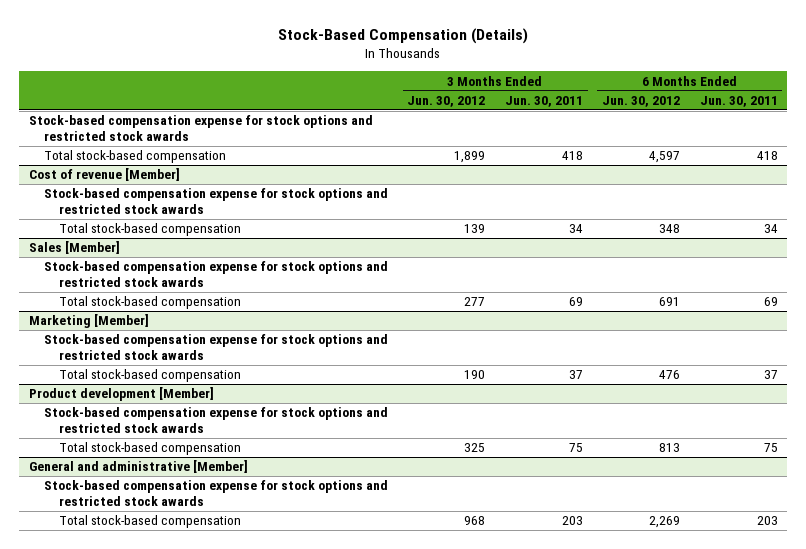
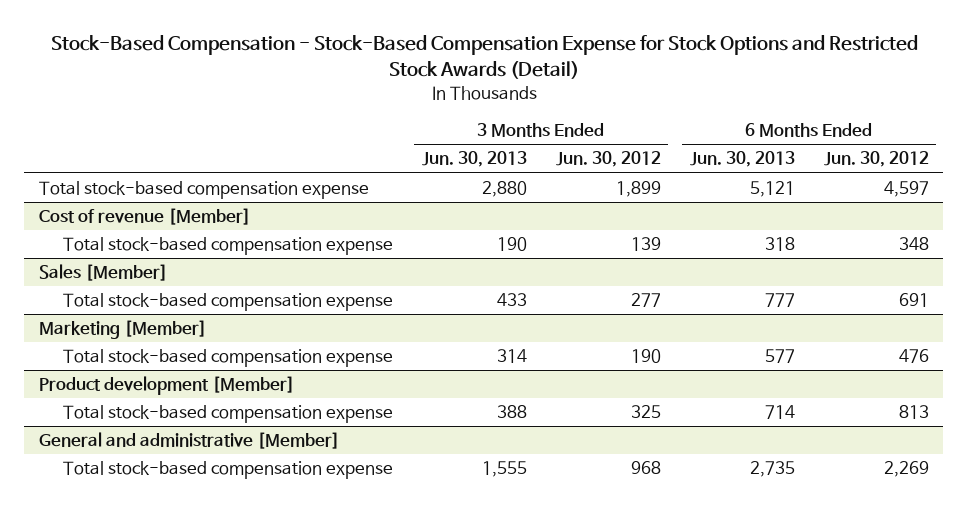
[278,27,529,44] Stock-Based Compensation (Details) -> [50,35,918,80] Stock-Based Compensation - Stock-Based Compensation Expense for Stock Options and Restricted Stock Awards (Detail)
[504,95,583,107] Jun. 30, 2011 -> none
[699,95,778,107] Jun. 30, 2011 -> none
none -> [421,151,527,168] Jun. 30, 2013
none -> [689,151,795,168] Jun. 30, 2013
[28,115,373,142] Stock-based compensation expense for stock options and restricted stock awards -> none
[43,150,226,164] Total stock-based compensation -> [38,181,369,200] Total stock-based compensation expense
[43,188,388,215] Stock-based compensation expense for stock options and restricted stock awards -> none
[59,223,242,237] Total stock-based compensation -> [62,237,393,256] Total stock-based compensation expense
[43,261,388,288] Stock-based compensation expense for stock options and restricted stock awards -> none
[59,296,242,310] Total stock-based compensation -> [62,293,393,312] Total stock-based compensation expense
[43,334,388,361] Stock-based compensation expense for stock options and restricted stock awards -> none
[59,369,242,383] Total stock-based compensation -> [62,349,393,368] Total stock-based compensation expense
[43,407,388,434] Stock-based compensation expense for stock options and restricted stock awards -> none
[59,442,242,456] Total stock-based compensation -> [62,405,393,424] Total stock-based compensation expense
[43,480,388,507] Stock-based compensation expense for stock options and restricted stock awards -> none
[59,515,242,529] Total stock-based compensation -> [62,461,393,480] Total stock-based compensation expense

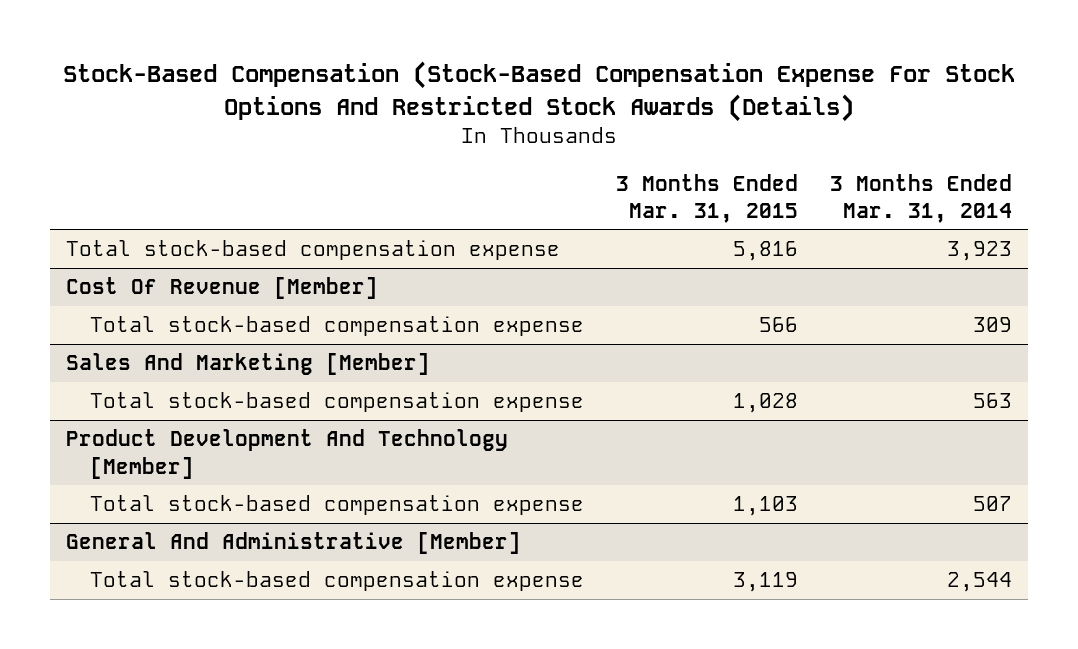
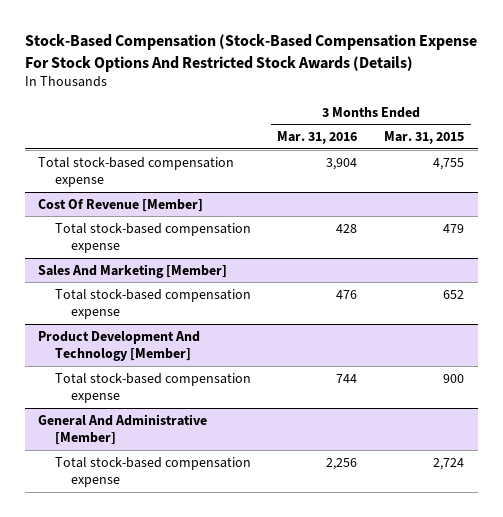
[830,173,1013,223] 3 Months Ended Mar. 31, 2014 -> none
none -> [277,131,358,145] Mar. 31, 2016
[733,241,799,262] 5,816 -> [433,157,465,170] 4,755
[759,317,799,333] 566 -> [443,223,465,233] 479
[733,393,799,414] 1,028 -> [443,289,465,299] 652
[733,496,799,517] 1,103 -> [443,373,465,383] 900
[733,572,799,593] 3,119 -> [433,457,465,470] 2,724

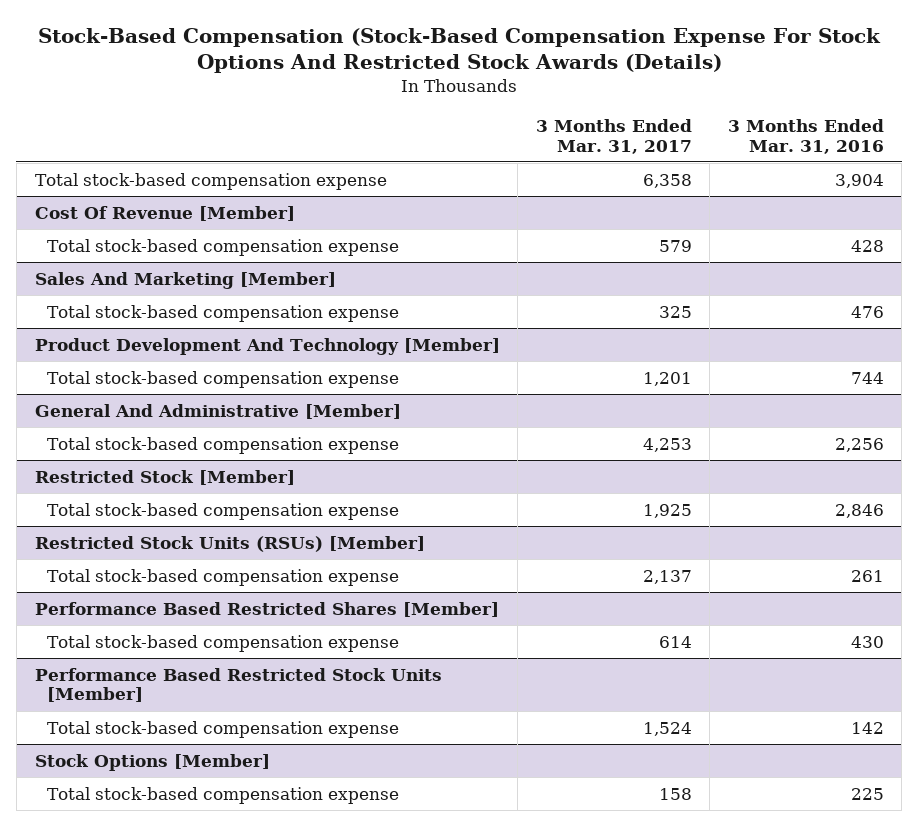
[384,131,465,145] Mar. 31, 2015 -> none
none -> [535,118,692,154] 3 Months Ended Mar. 31, 2017
none -> [34,469,295,485] Restricted Stock [Member]
none -> [47,502,400,520] Total stock-based compensation expense
none -> [34,535,425,552] Restricted Stock Units (RSUs) [Member]
none -> [47,568,400,586] Total stock-based compensation expense
none -> [34,601,499,617] Performance Based Restricted Shares [Member]
none -> [47,634,400,652] Total stock-based compensation expense
none -> [34,667,442,703] Performance Based Restricted Stock Units [Member]
none -> [47,720,400,738] Total stock-based compensation expense
none -> [34,753,270,771] Stock Options [Member]
none -> [47,786,400,804] Total stock-based compensation expense

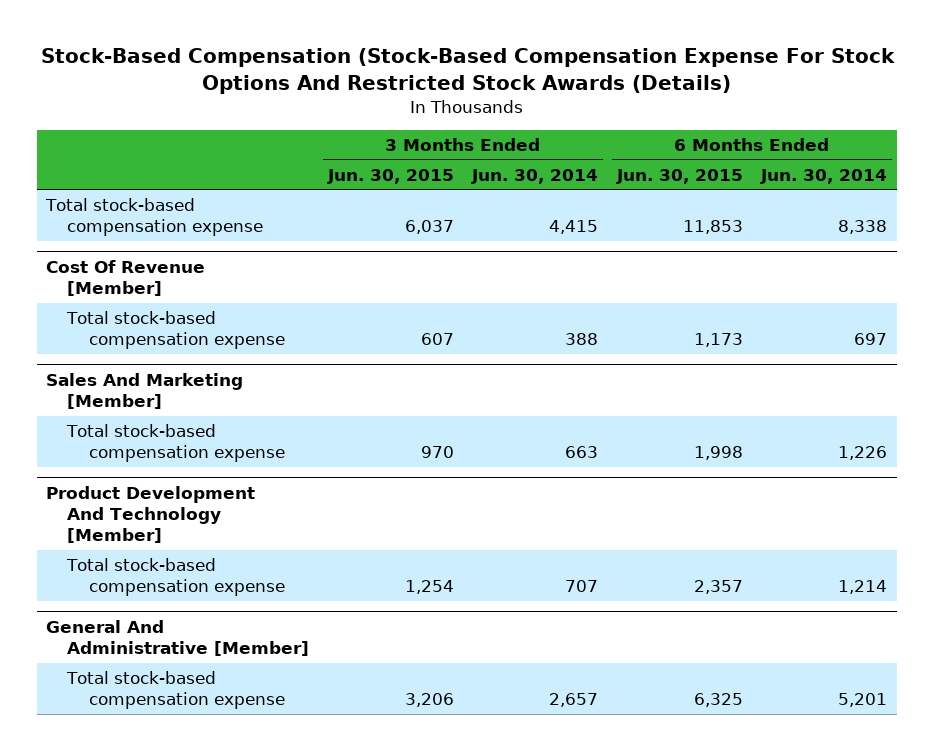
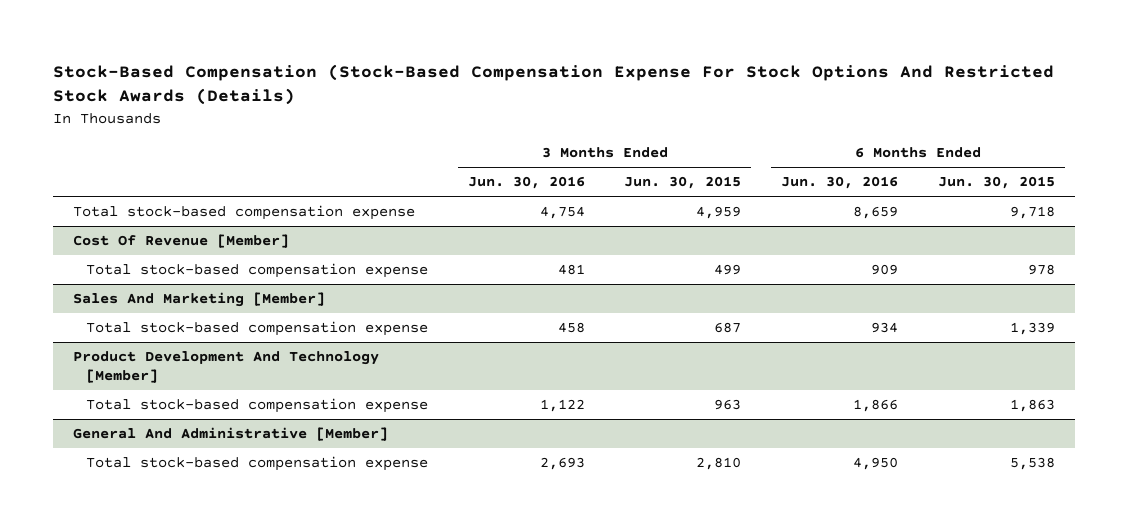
[471,168,599,184] Jun. 30, 2014 -> none
[760,168,888,184] Jun. 30, 2014 -> none
none -> [467,176,585,190] Jun. 30, 2016
none -> [781,176,899,190] Jun. 30, 2016
[404,220,454,235] 6,037 -> [696,206,742,220] 4,959
[682,220,743,235] 11,853 -> [1009,206,1055,220] 9,718
[420,333,454,346] 607 -> [714,264,742,276] 499
[693,333,743,348] 1,173 -> [1027,264,1055,276] 978
[420,446,454,459] 970 -> [714,322,742,334] 687
[693,446,743,461] 1,998 -> [1009,322,1055,336] 1,339
[404,580,454,595] 1,254 -> [714,399,742,411] 963
[693,580,743,595] 2,357 -> [1009,399,1055,413] 1,863
[404,693,454,708] 3,206 -> [696,457,742,471] 2,810
[693,693,743,708] 6,325 -> [1009,457,1055,471] 5,538

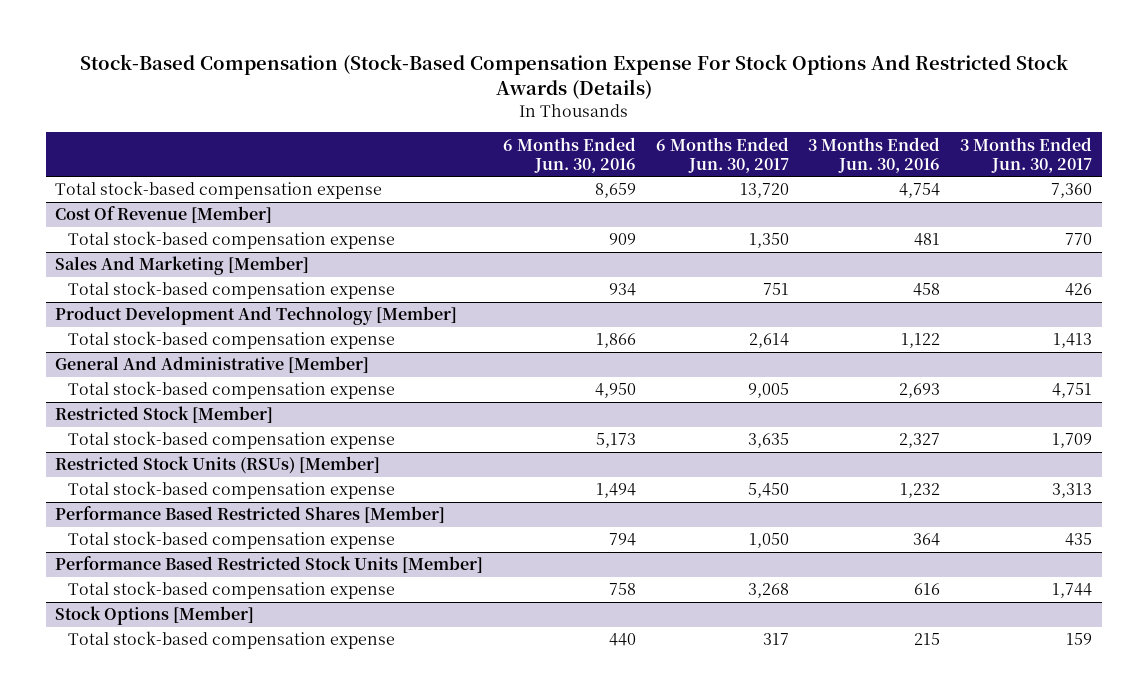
[624,176,742,190] Jun. 30, 2015 -> none
[937,176,1055,190] Jun. 30, 2015 -> none
none -> [655,136,789,173] 6 Months Ended Jun. 30, 2017
none -> [960,136,1093,173] 3 Months Ended Jun. 30, 2017
none -> [55,406,274,424] Restricted Stock [Member]
none -> [67,431,395,450] Total stock-based compensation expense
none -> [55,456,381,475] Restricted Stock Units (RSUs) [Member]
none -> [67,481,395,500] Total stock-based compensation expense
none -> [55,506,446,524] Performance Based Restricted Shares [Member]
none -> [67,531,395,550] Total stock-based compensation expense
none -> [55,556,484,574] Performance Based Restricted Stock Units [Member]
none -> [67,581,395,600] Total stock-based compensation expense
none -> [55,606,255,626] Stock Options [Member]
none -> [67,631,395,650] Total stock-based compensation expense

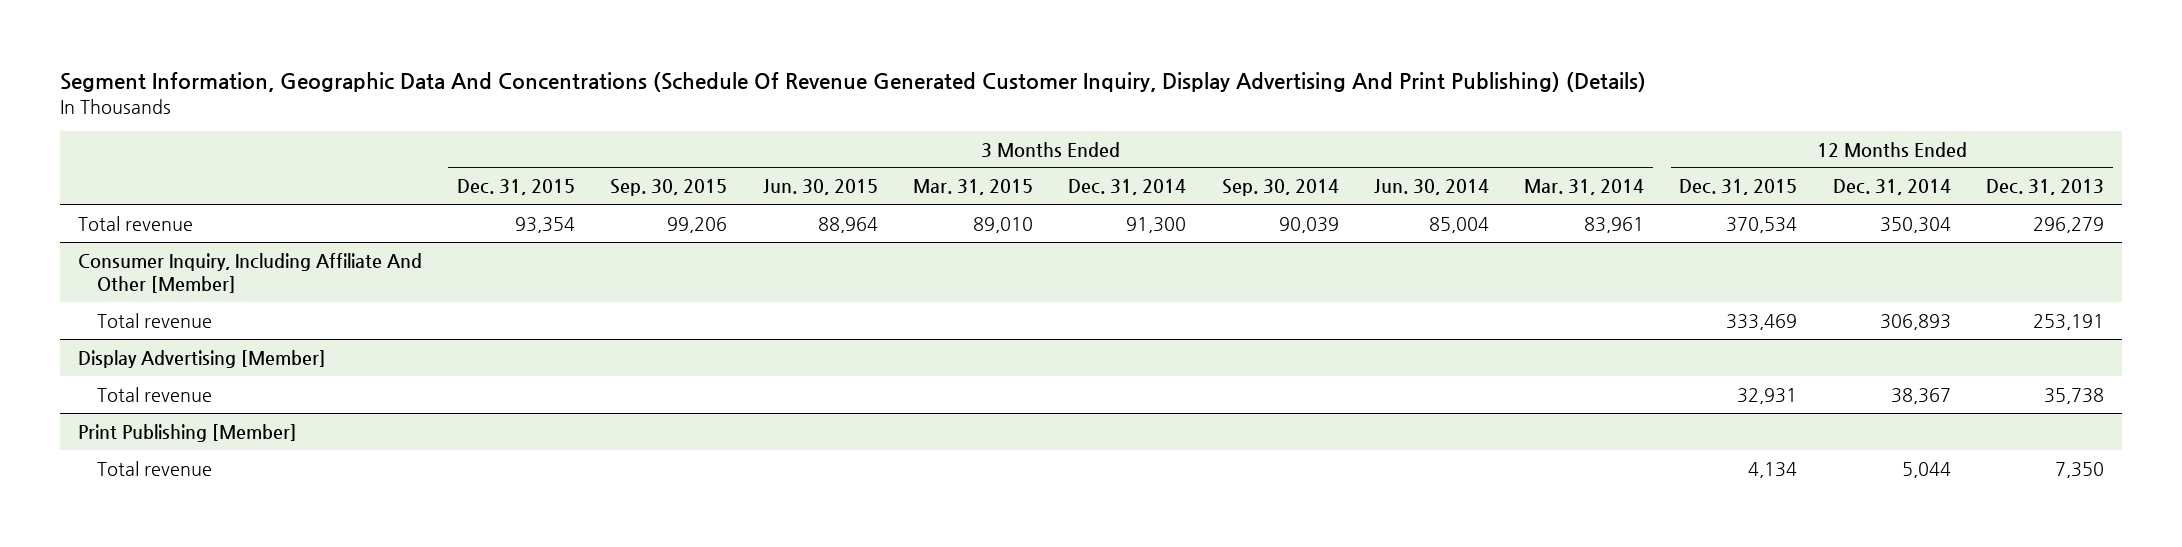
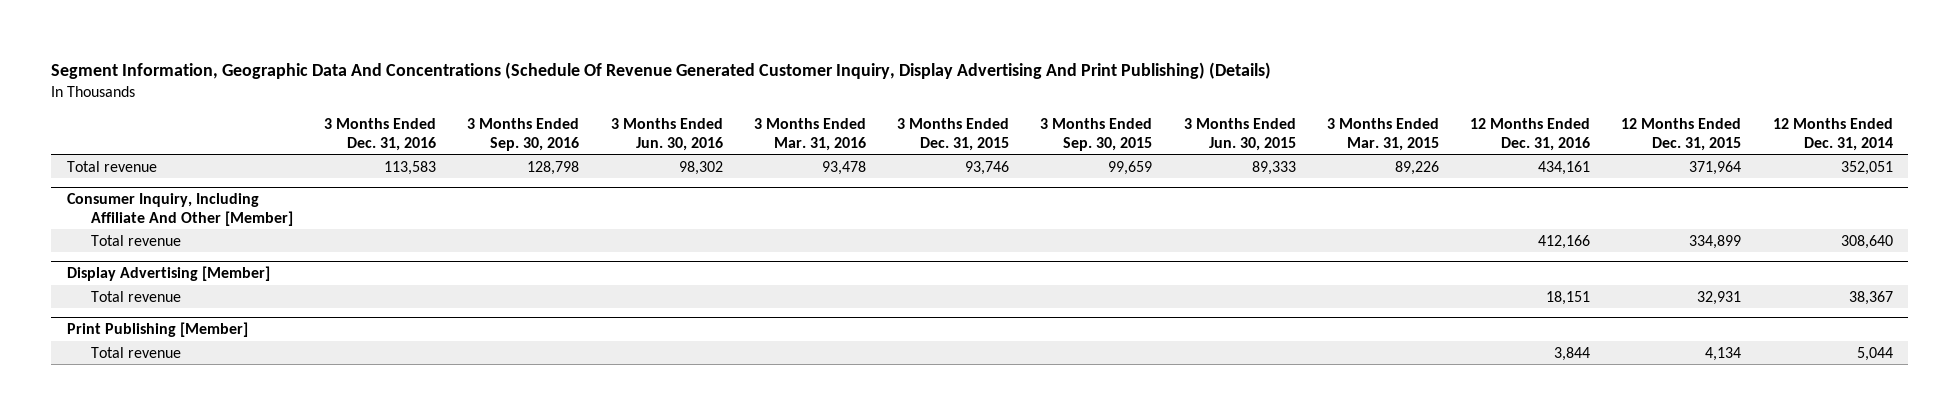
[1068,179,1187,196] Dec. 31, 2014 -> none
[1221,179,1339,197] Sep. 30, 2014 -> none
[1373,179,1489,196] Jun. 30, 2014 -> none
[1524,179,1645,196] Mar. 31, 2014 -> none
[1985,179,2104,196] Dec. 31, 2013 -> none
none -> [324,118,437,151] 3 Months Ended Dec. 31, 2016
none -> [467,118,580,151] 3 Months Ended Sep. 30, 2016
none -> [610,118,723,151] 3 Months Ended Jun. 30, 2016
none -> [753,118,866,151] 3 Months Ended Mar. 31, 2016
none -> [1470,118,1591,151] 12 Months Ended Dec. 31, 2016
[515,216,576,233] 93,354 -> [965,160,1010,175] 93,746
[667,216,728,233] 99,206 -> [1108,160,1153,175] 99,659
[817,216,878,233] 88,964 -> [1251,160,1296,175] 89,333
[973,216,1034,233] 89,010 -> [1394,160,1439,175] 89,226
[1726,216,1798,233] 370,534 -> [1689,160,1742,175] 371,964
[1879,216,1951,233] 350,304 -> [1840,160,1893,175] 352,051
[1726,313,1798,330] 333,469 -> [1689,234,1742,249] 334,899
[1879,313,1951,330] 306,893 -> [1840,234,1893,249] 308,640

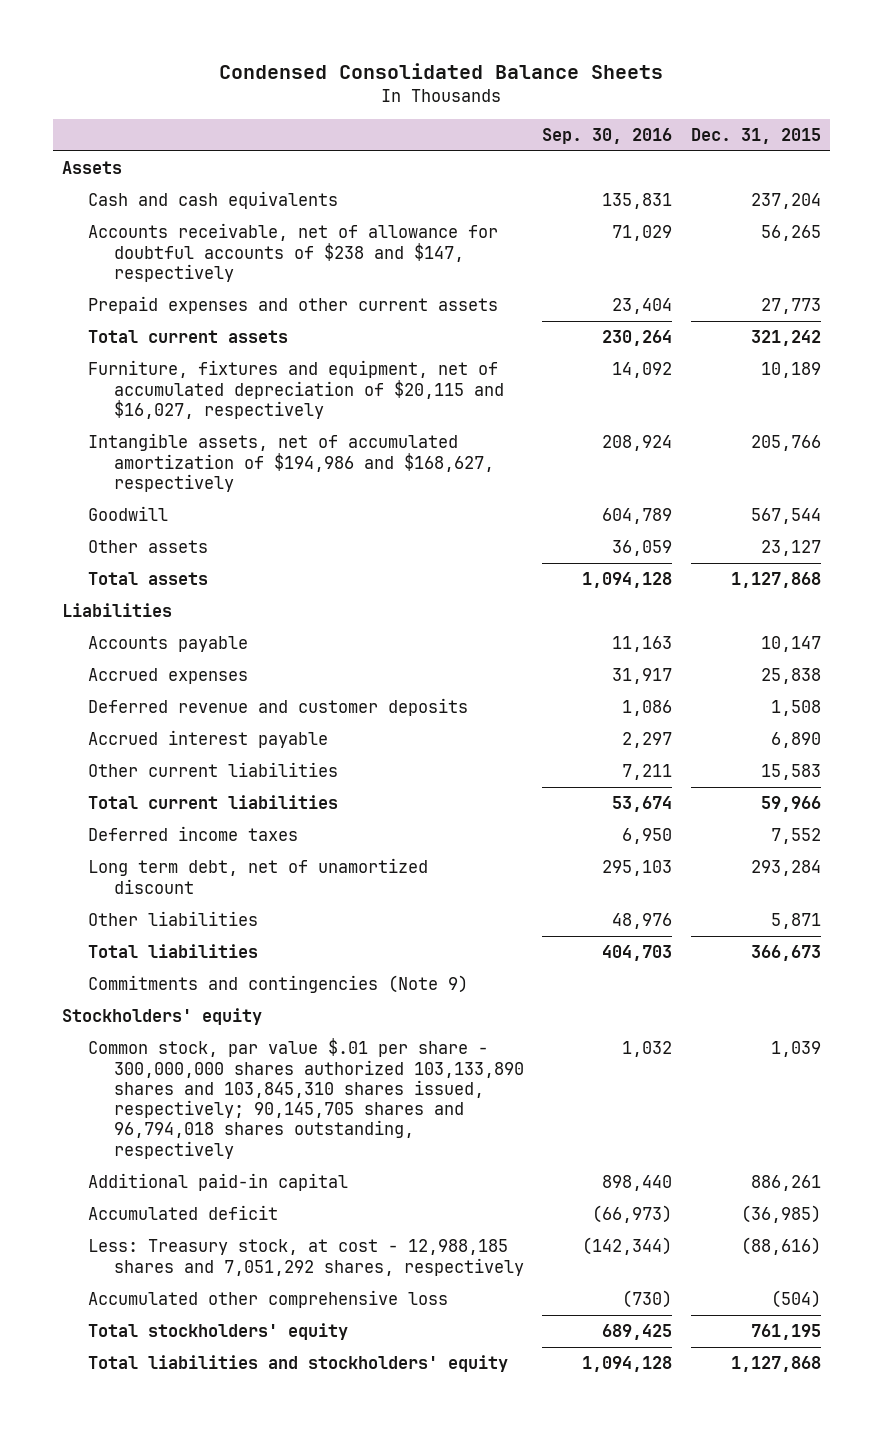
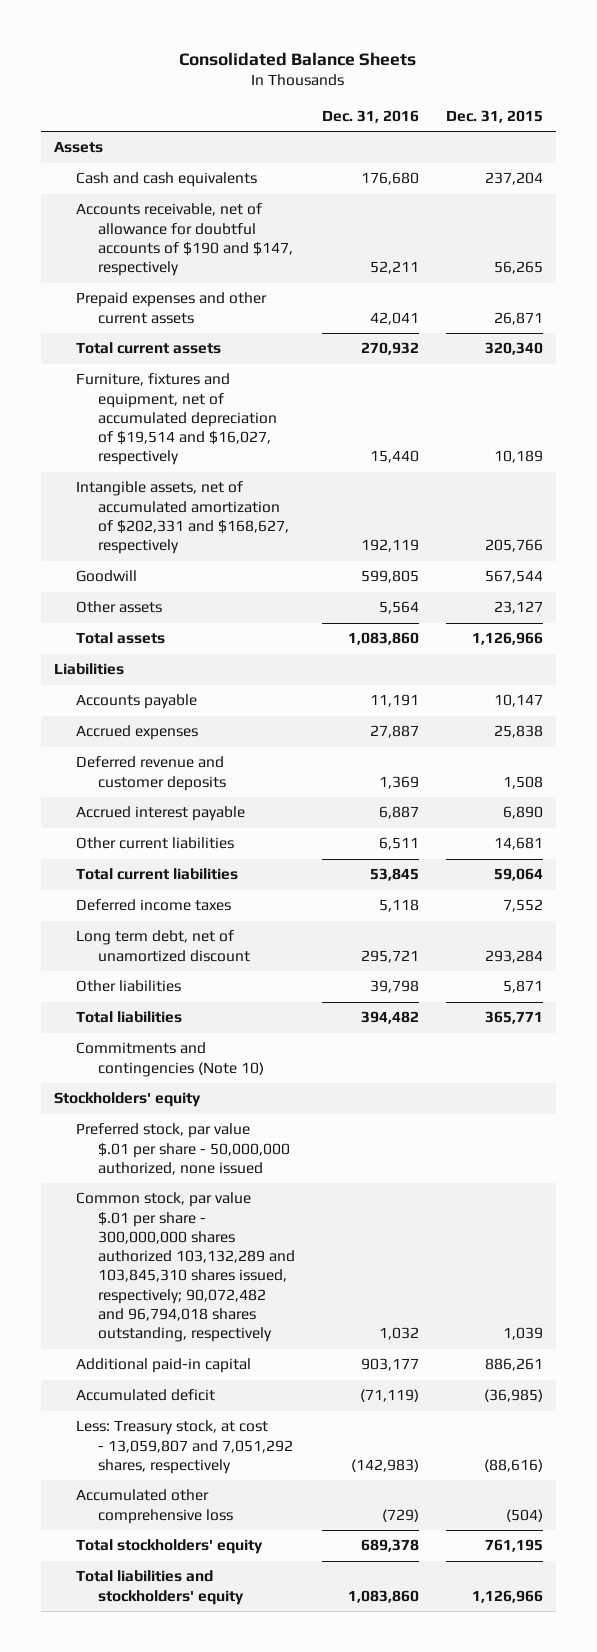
[219,62,664,79] Condensed Consolidated Balance Sheets -> [179,51,417,66] Consolidated Balance Sheets
[542,127,673,144] Sep. 30, 2016 -> none
none -> [321,109,419,123] Dec. 31, 2016
[87,223,498,282] Accounts receivable, net of allowance for doubtful accounts of $238 and $147, respectively -> [76,203,294,277] Accounts receivable, net of allowance for doubtful accounts of $190 and $147, respectively
[760,298,821,315] 27,773 -> [493,311,543,325] 26,871
[750,330,821,347] 321,242 -> [484,342,543,356] 320,340
[87,360,504,419] Furniture, fixtures and equipment, net of accumulated depreciation of $20,115 and $16,027, respectively -> [76,373,278,466] Furniture, fixtures and equipment, net of accumulated depreciation of $19,514 and $16,027, respectively
[87,433,494,492] Intangible assets, net of accumulated amortization of $194,986 and $168,627, respectively -> [76,481,290,555] Intangible assets, net of accumulated amortization of $202,331 and $168,627, respectively
[730,572,821,589] 1,127,868 -> [471,632,543,646] 1,126,966
[760,764,821,781] 15,583 -> [493,837,543,851] 14,681
[760,796,821,813] 59,966 -> [493,868,543,882] 59,064
[750,945,821,962] 366,673 -> [484,1011,543,1025] 365,771
[87,975,468,994] Commitments and contingencies (Note 9) -> [76,1042,265,1077] Commitments and contingencies (Note 10)
none -> [76,1123,291,1175] Preferred stock, par value $.01 per share - 50,000,000 authorized, none issued
[87,1038,524,1159] Common stock, par value $.01 per share - 300,000,000 shares authorized 103,133,890 shares and 103,845,310 shares issued, respectively; 90,145,705 shares and 96,794,018 shares outstanding, respectively -> [76,1192,296,1343] Common stock, par value $.01 per share - 300,000,000 shares authorized 103,132,289 and 103,845,310 shares issued, respectively; 90,072,482 and 96,794,018 shares outstanding, respectively
[87,1239,524,1276] Less: Treasury stock, at cost - 12,988,185 shares and 7,051,292 shares, respectively -> [76,1420,294,1474] Less: Treasury stock, at cost - 13,059,807 and 7,051,292 shares, respectively
[730,1356,821,1373] 1,127,868 -> [471,1589,543,1603] 1,126,966

